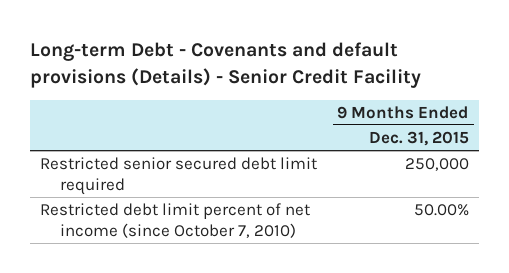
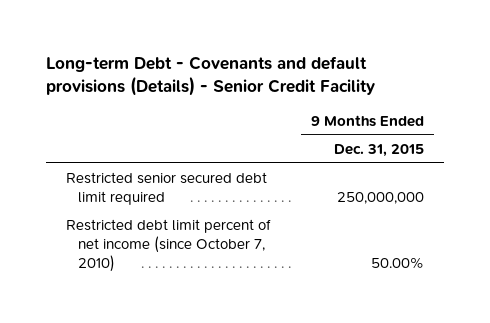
[404,158,469,172] 250,000 -> [337,192,425,205] 250,000,000

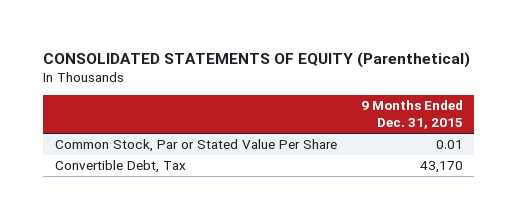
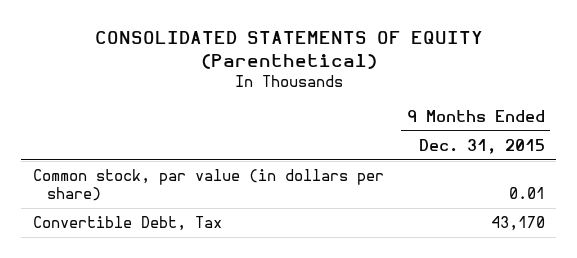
[54,139,337,153] Common Stock, Par or Stated Value Per Share -> [32,169,384,201] Common stock, par value (in dollars per share)

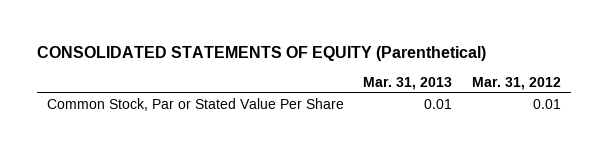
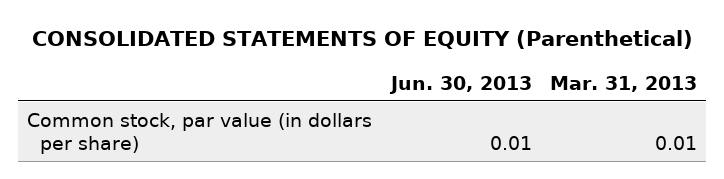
[472,77,562,91] Mar. 31, 2012 -> none
none -> [388,75,532,94] Jun. 30, 2013
[46,97,344,111] Common Stock, Par or Stated Value Per Share -> [26,112,372,154] Common stock, par value (in dollars per share)

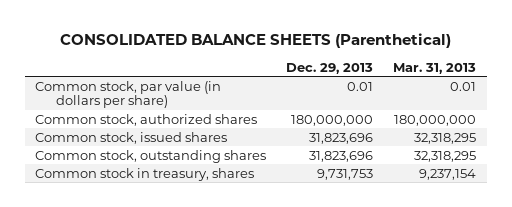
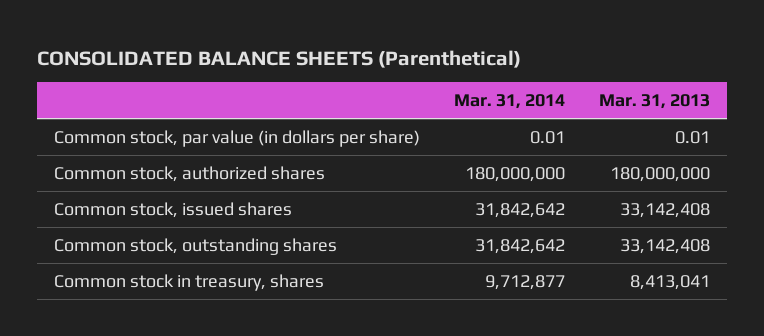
[286,62,374,74] Dec. 29, 2013 -> none
none -> [453,94,565,110] Mar. 31, 2014
[414,132,477,144] 32,318,295 -> [619,202,710,218] 33,142,408
[414,150,477,162] 32,318,295 -> [619,238,710,254] 33,142,408
[419,168,477,180] 9,237,154 -> [629,274,710,290] 8,413,041

